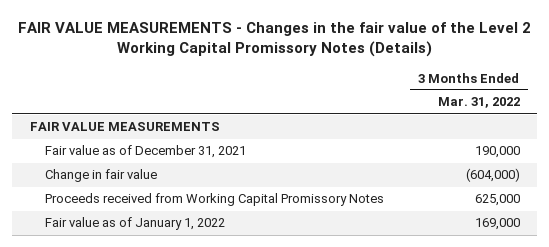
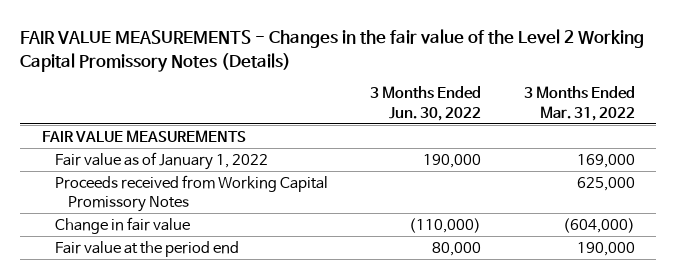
none -> [370,86,482,121] 3 Months Ended Jun. 30, 2022
[44,145,246,159] Fair value as of December 31, 2021 -> none
[44,193,384,207] Proceeds received from Working Capital Promissory Notes -> [54,174,328,212] Proceeds received from Working Capital Promissory Notes
[44,169,157,183] Change in fair value -> [54,216,190,234] Change in fair value
none -> [54,240,239,257] Fair value at the period end

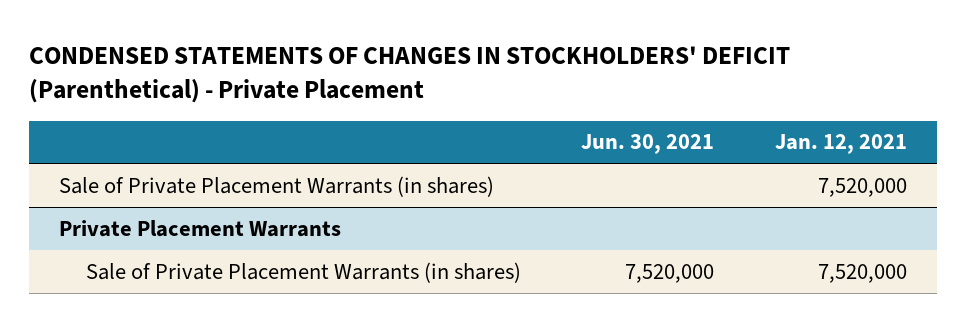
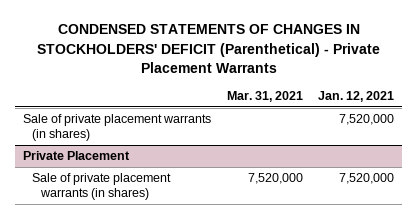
[29,45,791,104] CONDENSED STATEMENTS OF CHANGES IN STOCKHOLDERS' DEFICIT (Parenthetical) - Private Placement -> [36,24,380,73] CONDENSED STATEMENTS OF CHANGES IN STOCKHOLDERS' DEFICIT (Parenthetical) - Private Placement Warrants
[581,134,715,155] Jun. 30, 2021 -> none
none -> [226,91,303,103] Mar. 31, 2021
[59,175,495,197] Sale of Private Placement Warrants (in shares) -> [23,114,212,142] Sale of private placement warrants (in shares)
[59,219,342,237] Private Placement Warrants -> [23,151,131,161] Private Placement
[85,261,521,283] Sale of Private Placement Warrants (in shares) -> [31,173,171,201] Sale of private placement warrants (in shares)

